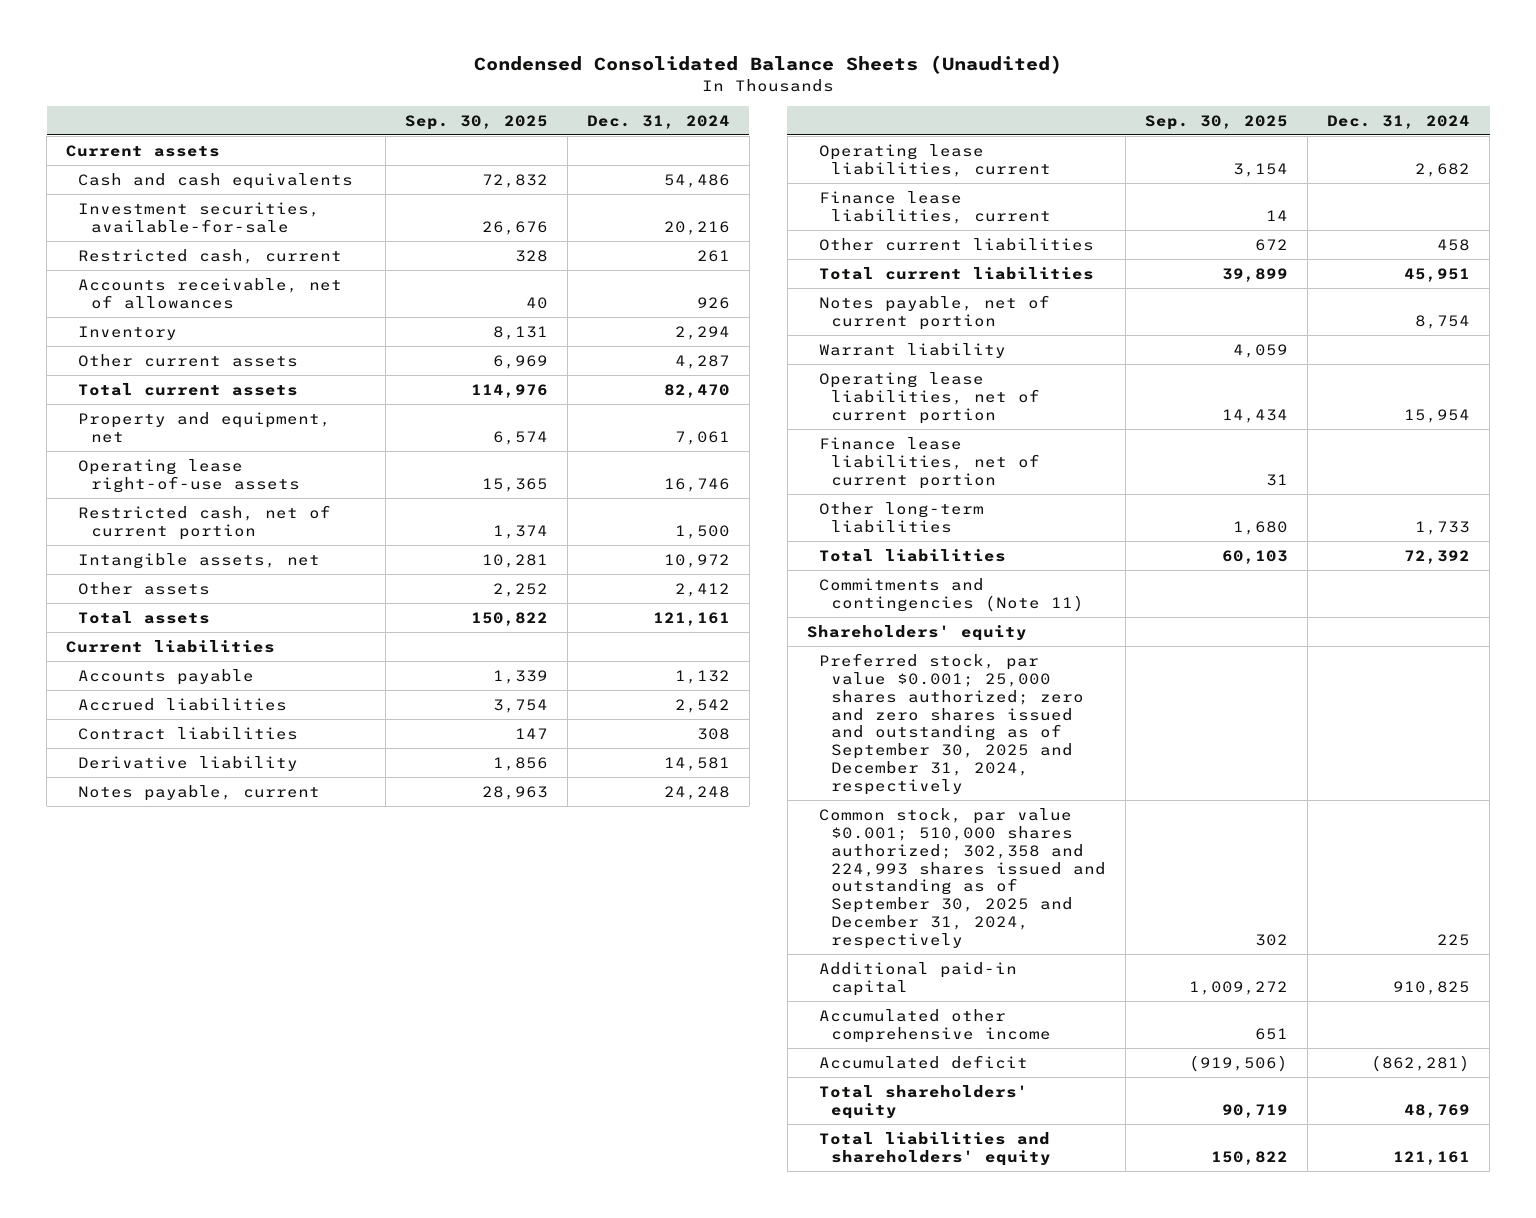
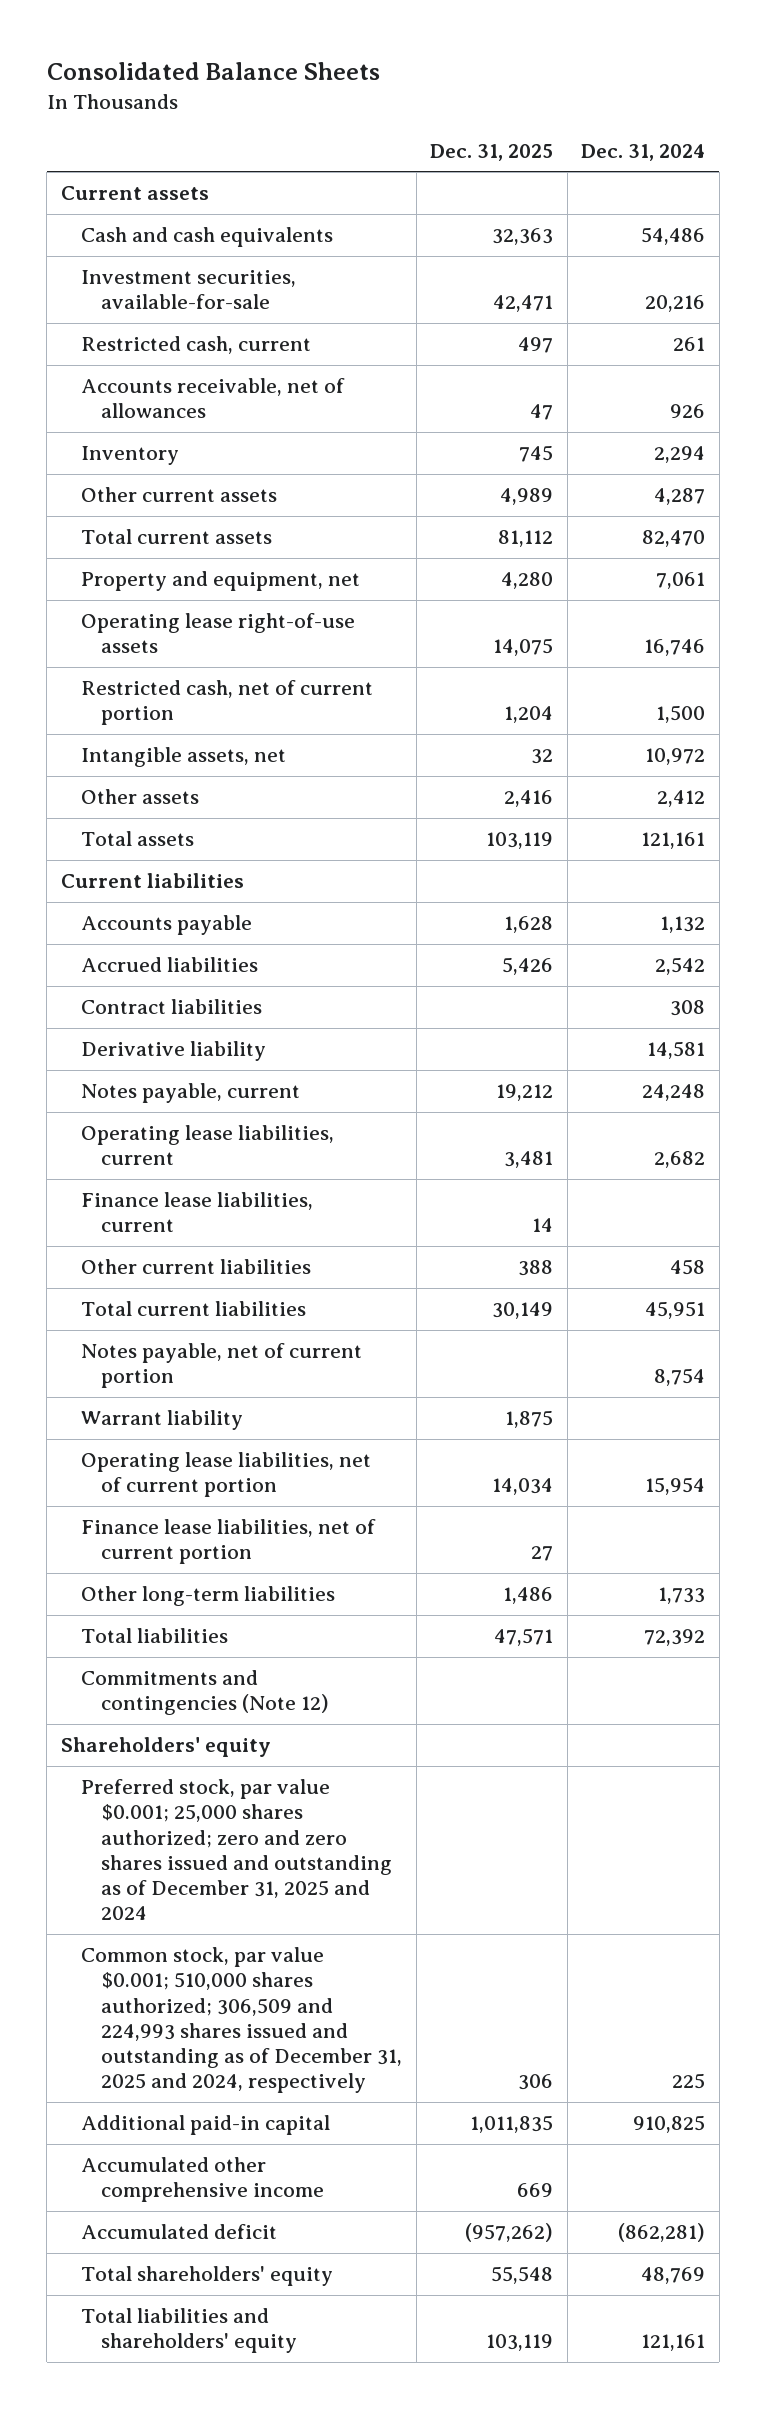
[474,55,1063,75] Condensed Consolidated Balance Sheets (Unaudited) -> [46,61,380,80] Consolidated Balance Sheets
[404,114,548,130] Sep. 30, 2025 -> none
none -> [430,143,554,161] Dec. 31, 2025
[818,577,1085,612] Commitments and contingencies (Note 11) -> [81,1670,330,1716] Commitments and contingencies (Note 12)
[818,652,1085,796] Preferred stock, par value $0.001; 25,000 shares authorized; zero and zero shares issued and outstanding as of September 30, 2025 and December 31, 2024, respectively -> [81,1779,393,1921] Preferred stock, par value $0.001; 25,000 shares authorized; zero and zero shares issued and outstanding as of December 31, 2025 and 2024
[818,807,1107,950] Common stock, par value $0.001; 510,000 shares authorized; 302,358 and 224,993 shares issued and outstanding as of September 30, 2025 and December 31, 2024, respectively -> [81,1947,403,2094] Common stock, par value $0.001; 510,000 shares authorized; 306,509 and 224,993 shares issued and outstanding as of December 31, 2025 and 2024, respectively

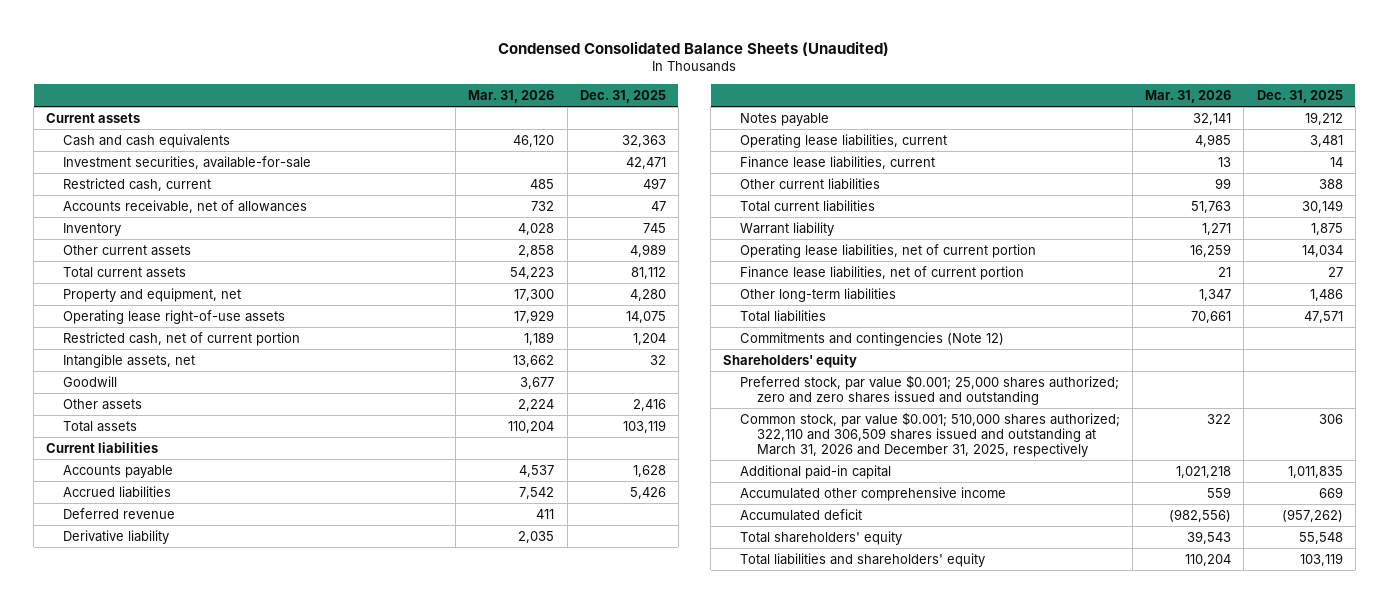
[46,61,380,80] Consolidated Balance Sheets -> [498,40,890,56] Condensed Consolidated Balance Sheets (Unaudited)
[581,143,706,161] Dec. 31, 2024 -> none
none -> [468,89,555,103] Mar. 31, 2026
none -> [63,375,118,387] Goodwill
[81,999,263,1015] Contract liabilities -> none
none -> [63,507,176,519] Deferred revenue
[81,1083,301,1104] Notes payable, current -> [740,112,830,126] Notes payable
[81,1343,363,1389] Notes payable, net of current portion -> none
[81,1779,393,1921] Preferred stock, par value $0.001; 25,000 shares authorized; zero and zero shares issued and outstanding as of December 31, 2025 and 2024 -> [740,374,1120,405] Preferred stock, par value $0.001; 25,000 shares authorized; zero and zero shares issued and outstanding
[81,1947,403,2094] Common stock, par value $0.001; 510,000 shares authorized; 306,509 and 224,993 shares issued and outstanding as of December 31, 2025 and 2024, respectively -> [740,411,1121,457] Common stock, par value $0.001; 510,000 shares authorized; 322,110 and 306,509 shares issued and outstanding at March 31, 2026 and December 31, 2025, respectively

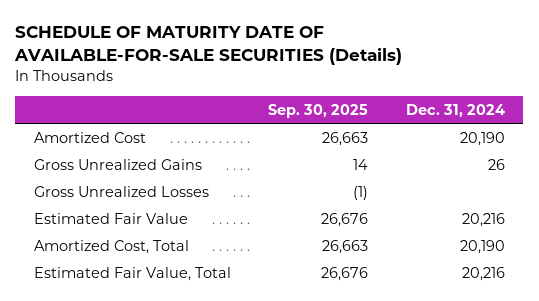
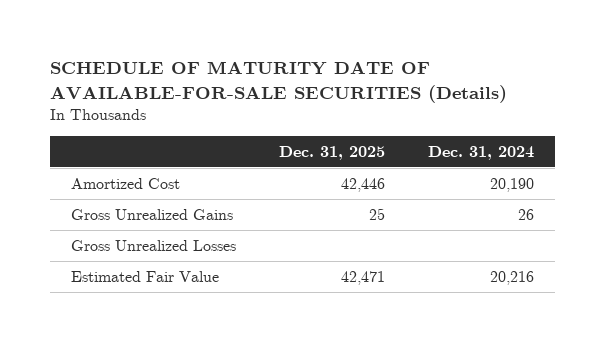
[268,103,369,118] Sep. 30, 2025 -> none
none -> [278,145,385,160] Dec. 31, 2025
[34,239,190,254] Amortized Cost, Total -> none
[34,266,232,281] Estimated Fair Value, Total -> none

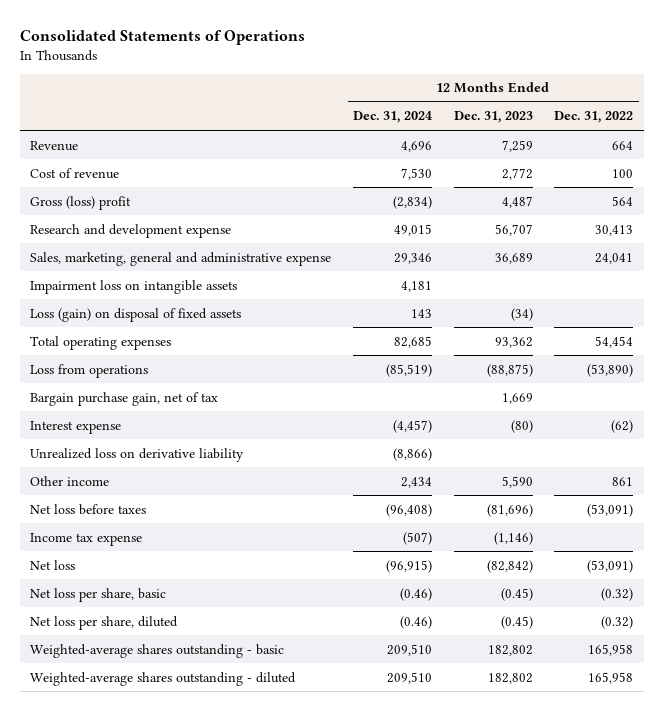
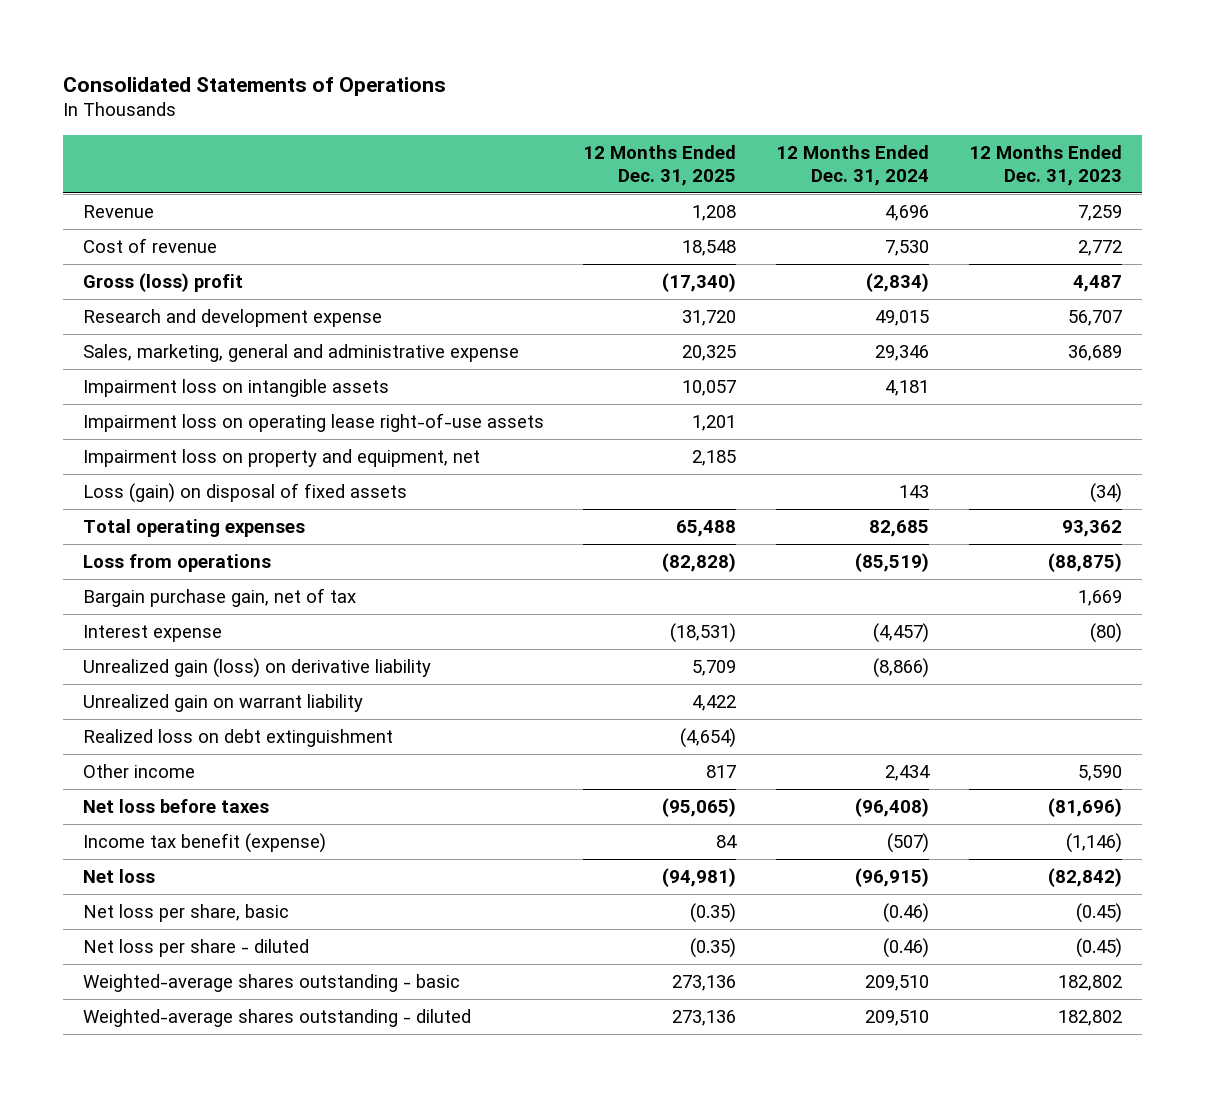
[554,111,634,124] Dec. 31, 2022 -> none
none -> [583,145,737,186] 12 Months Ended Dec. 31, 2025
none -> [82,413,544,433] Impairment loss on operating lease right-of-use assets
none -> [82,449,480,468] Impairment loss on property and equipment, net
[30,447,245,462] Unrealized loss on derivative liability -> [82,658,431,679] Unrealized gain (loss) on derivative liability
none -> [82,694,363,713] Unrealized gain on warrant liability
none -> [82,729,393,748] Realized loss on debt extinguishment
[30,532,143,546] Income tax expense -> [82,833,326,854] Income tax benefit (expense)
[30,615,179,630] Net loss per share, diluted -> [82,939,309,958] Net loss per share - diluted

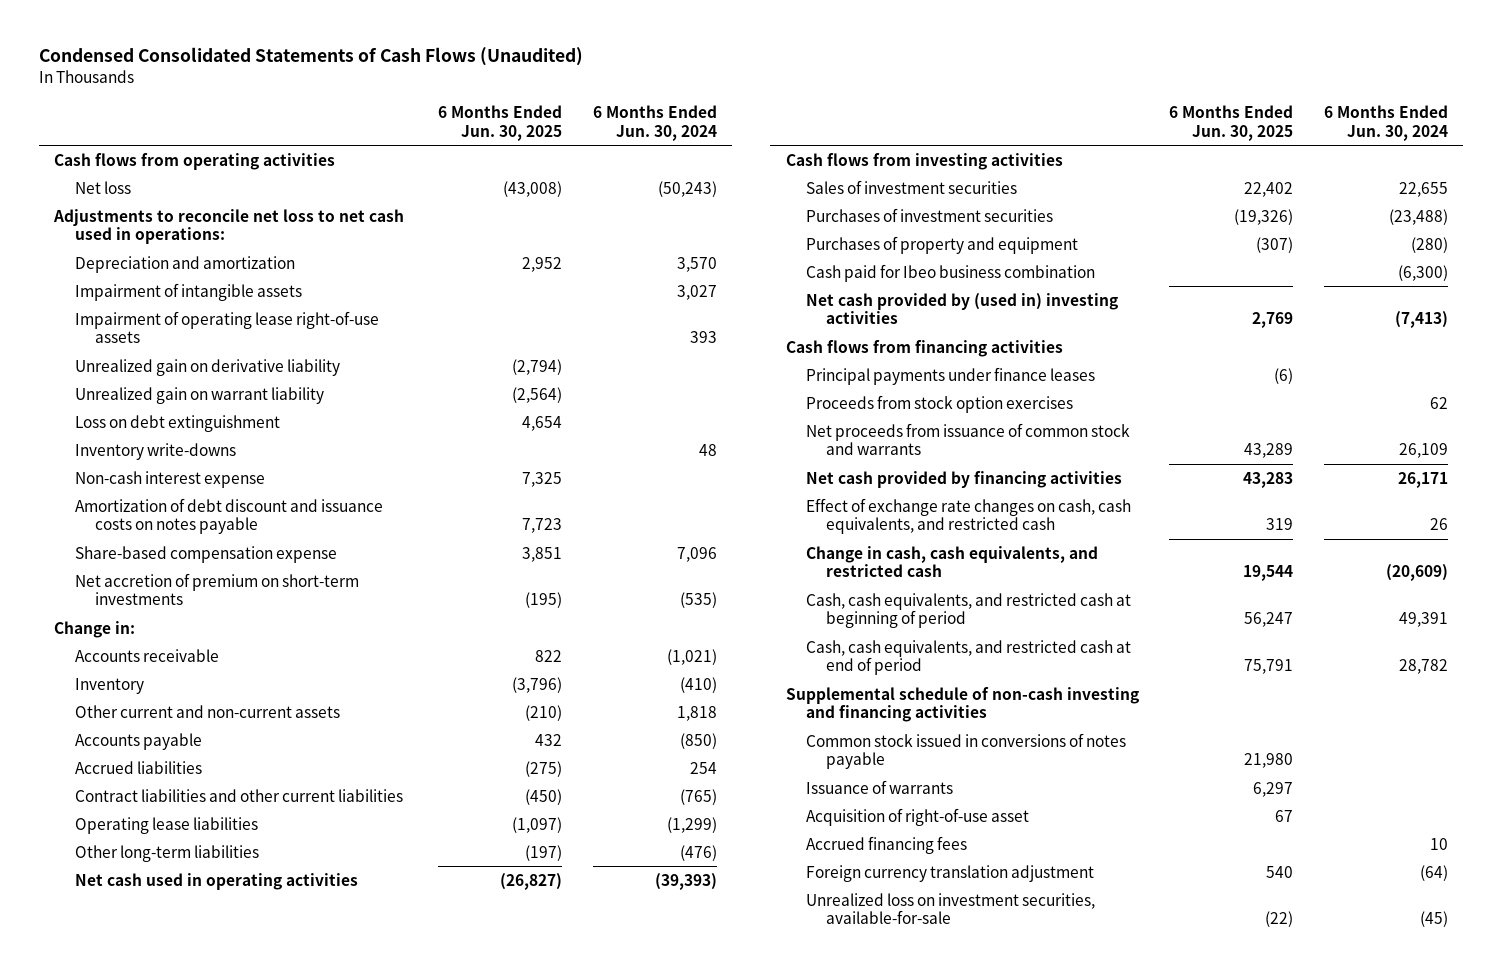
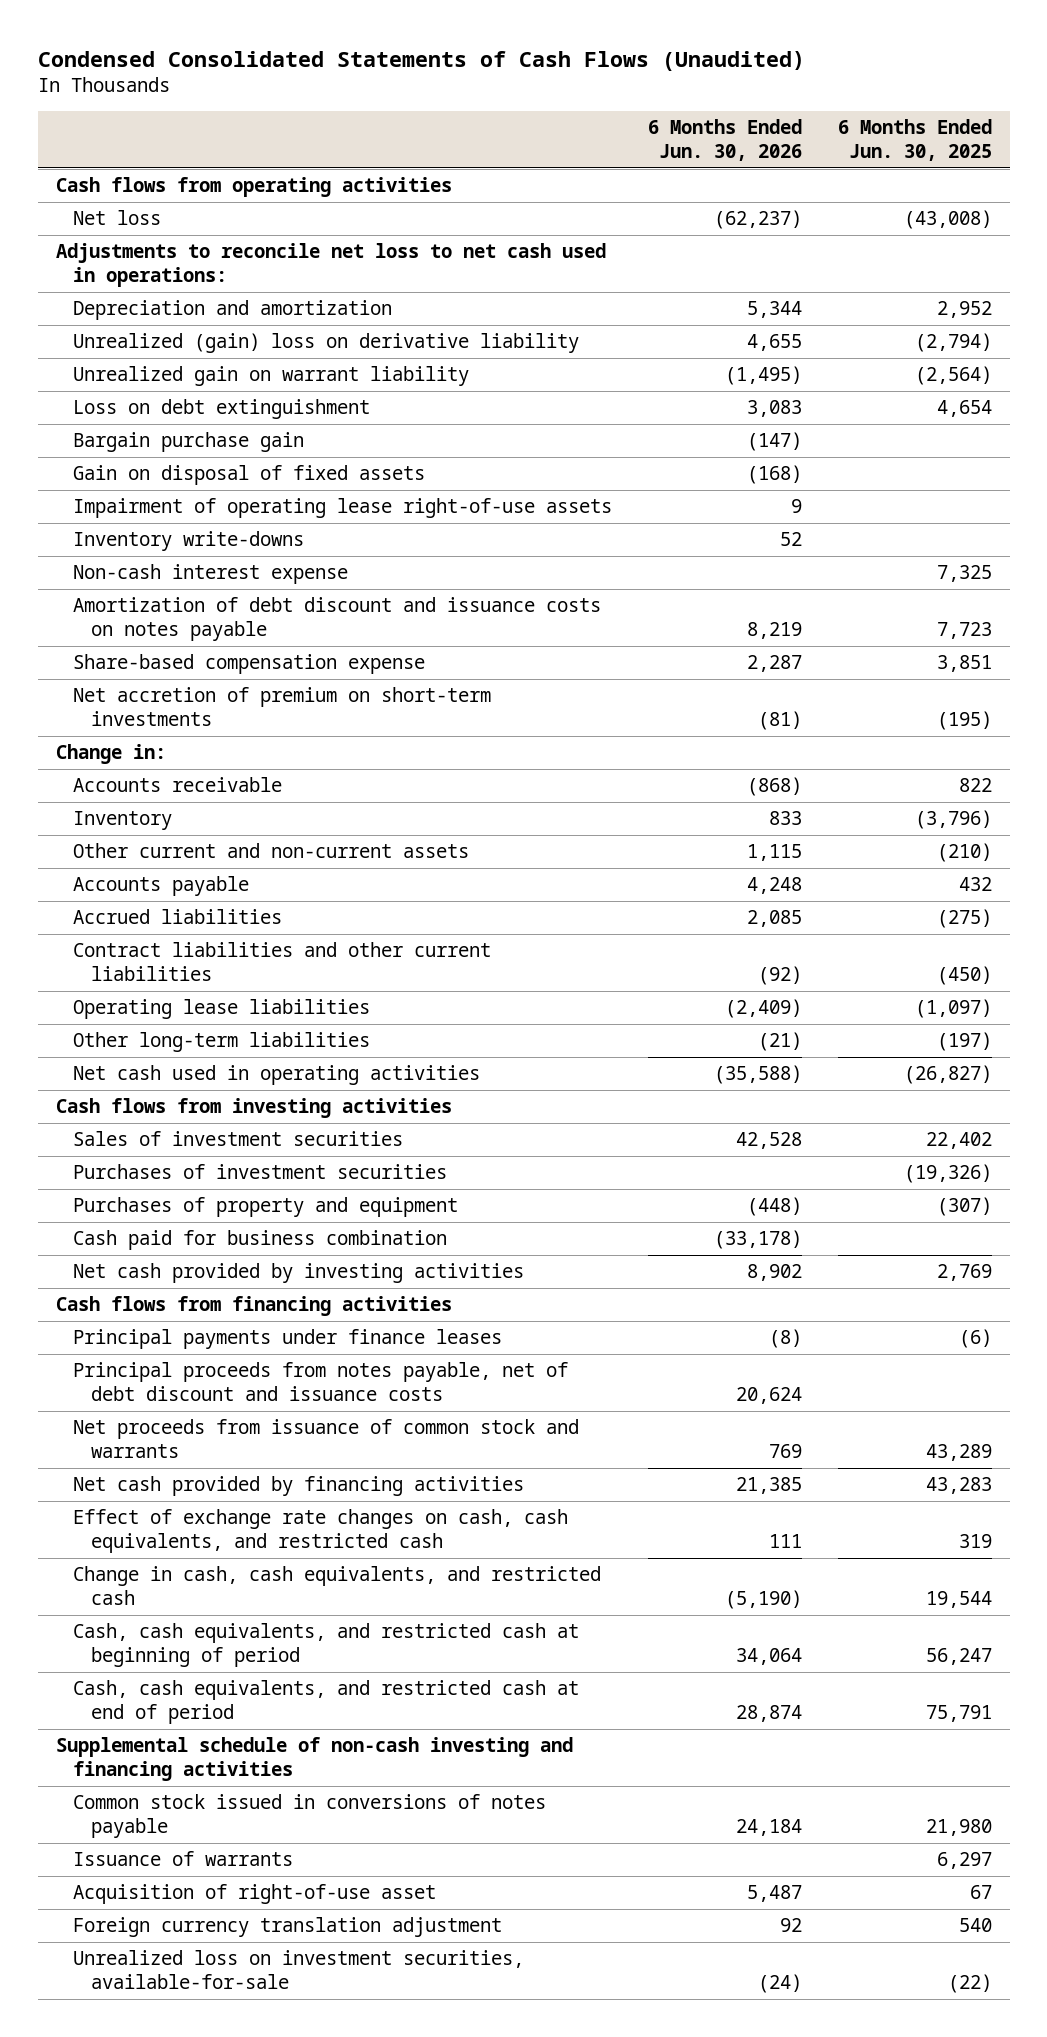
[592,104,717,141] 6 Months Ended Jun. 30, 2024 -> none
none -> [647,119,802,162] 6 Months Ended Jun. 30, 2026
[74,282,302,301] Impairment of intangible assets -> none
[74,358,340,376] Unrealized gain on derivative liability -> [73,333,580,354] Unrealized (gain) loss on derivative liability
none -> [73,432,305,453] Bargain purchase gain
none -> [73,465,426,486] Gain on disposal of fixed assets
[74,310,379,344] Impairment of operating lease right-of-use assets -> [73,498,613,519] Impairment of operating lease right-of-use assets
[806,263,1096,282] Cash paid for Ibeo business combination -> [73,1230,448,1251] Cash paid for business combination
[806,292,1119,325] Net cash provided by (used in) investing activities -> [73,1263,525,1284] Net cash provided by investing activities
[806,394,1074,413] Proceeds from stock option exercises -> none
none -> [73,1362,569,1402] Principal proceeds from notes payable, net of debt discount and issuance costs
[806,835,968,854] Accrued financing fees -> none

